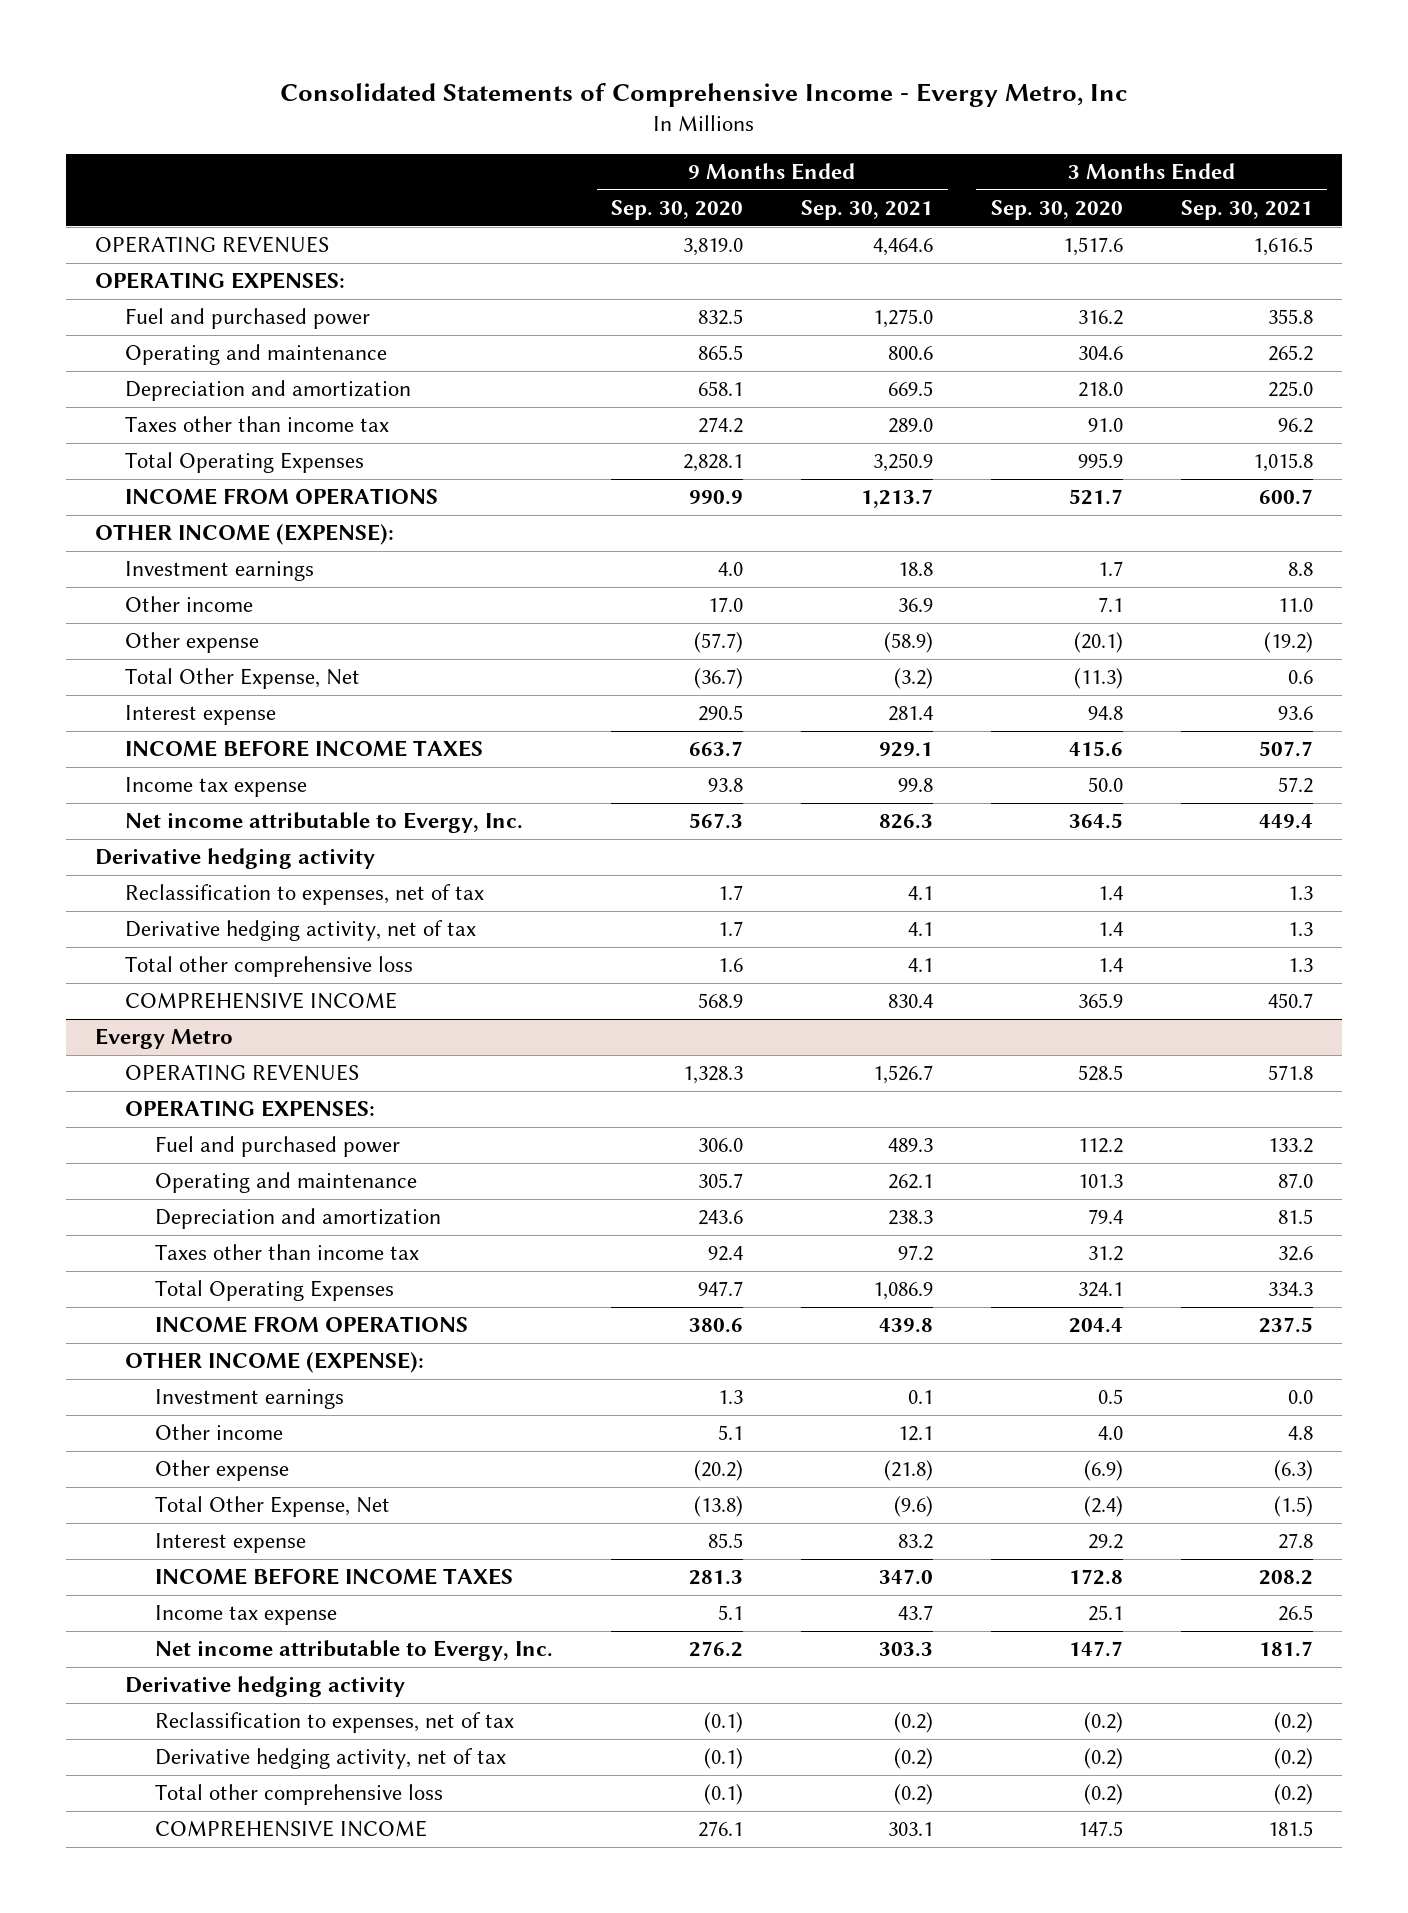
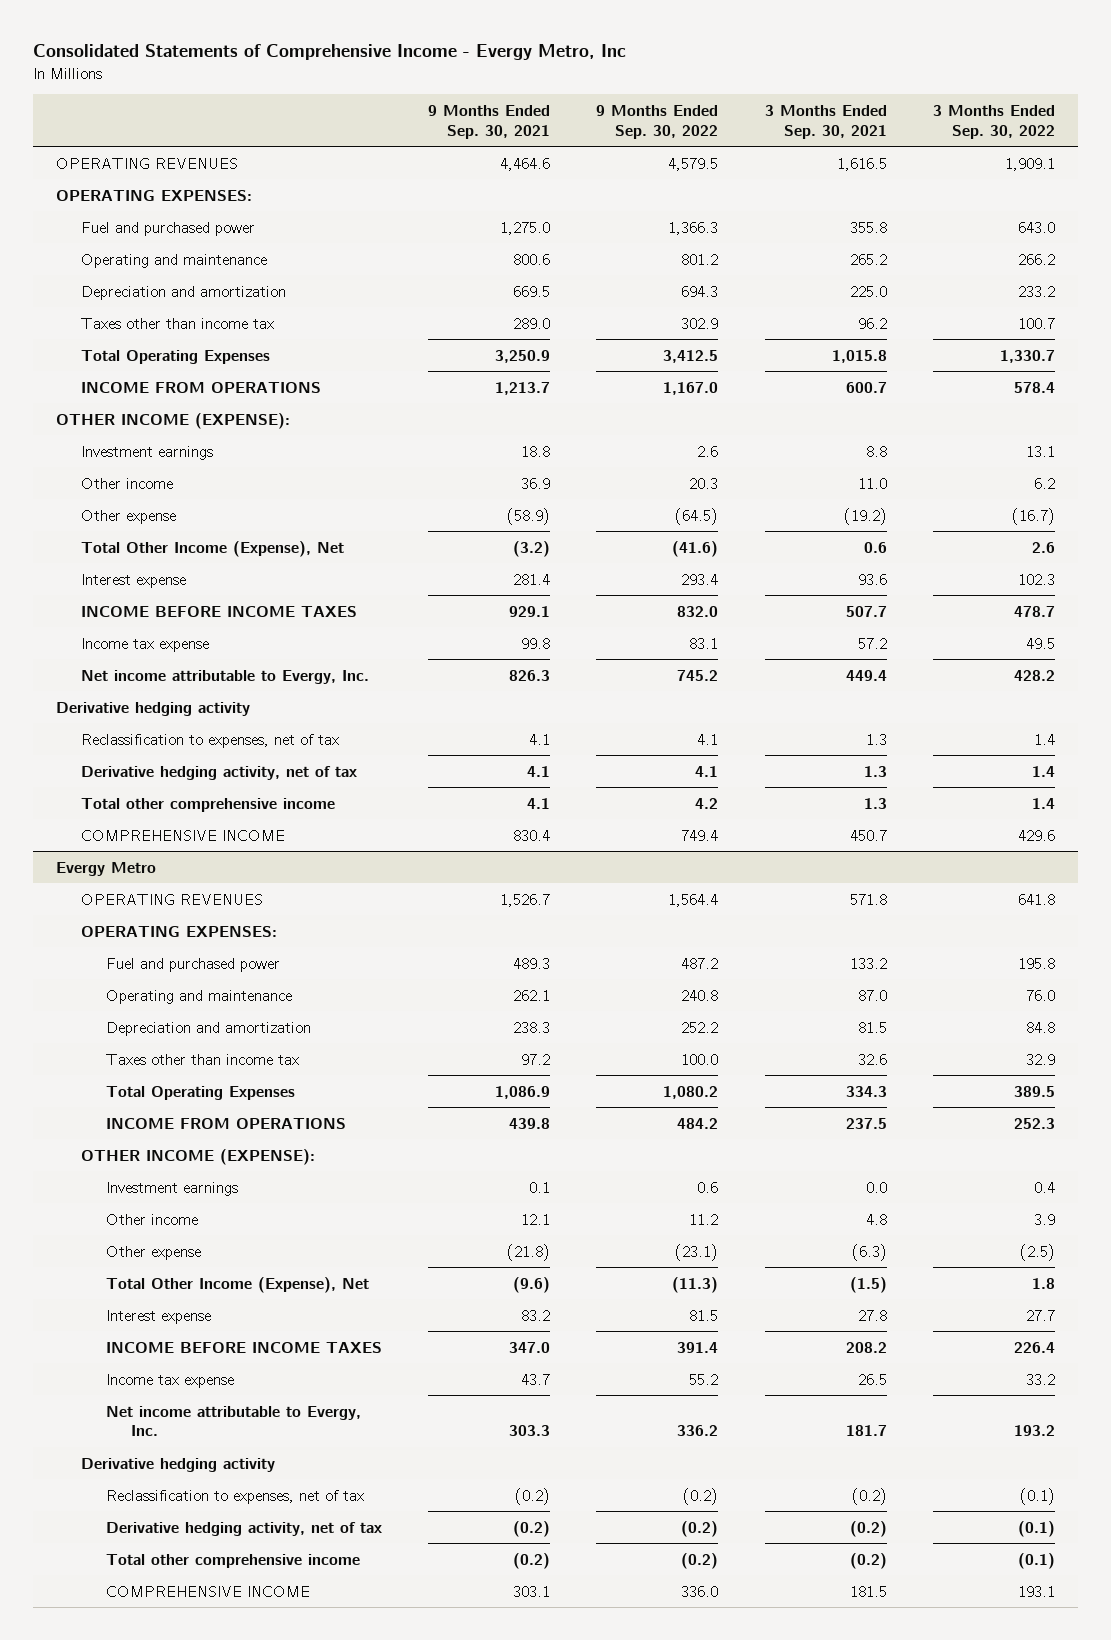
[611,199,744,220] Sep. 30, 2020 -> none
[990,199,1123,220] Sep. 30, 2020 -> none
none -> [596,104,719,139] 9 Months Ended Sep. 30, 2022
none -> [933,104,1056,139] 3 Months Ended Sep. 30, 2022
[125,668,361,690] Total Other Expense, Net -> [80,540,344,557] Total Other Income (Expense), Net
[125,956,414,978] Total other comprehensive loss -> [80,797,335,812] Total other comprehensive income
[155,1496,391,1518] Total Other Expense, Net -> [105,1276,369,1293] Total Other Income (Expense), Net
[155,1784,444,1806] Total other comprehensive loss -> [105,1553,360,1568] Total other comprehensive income

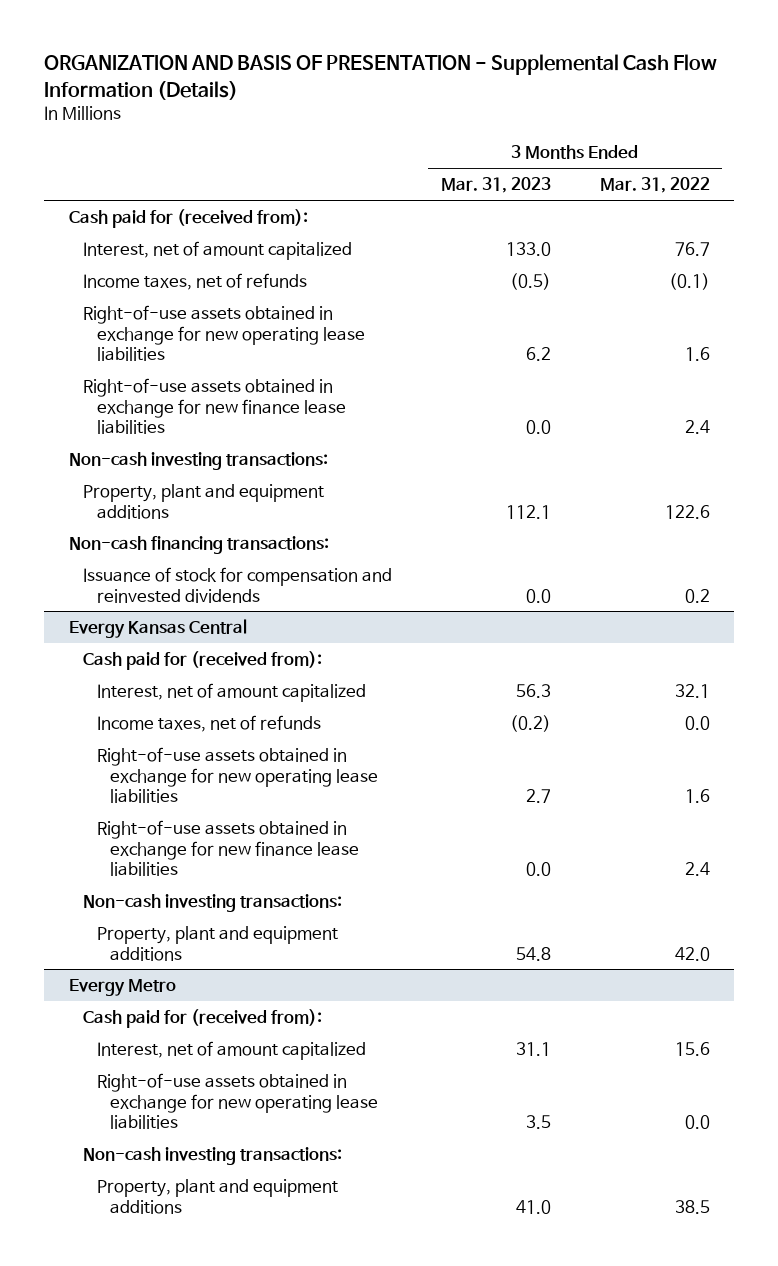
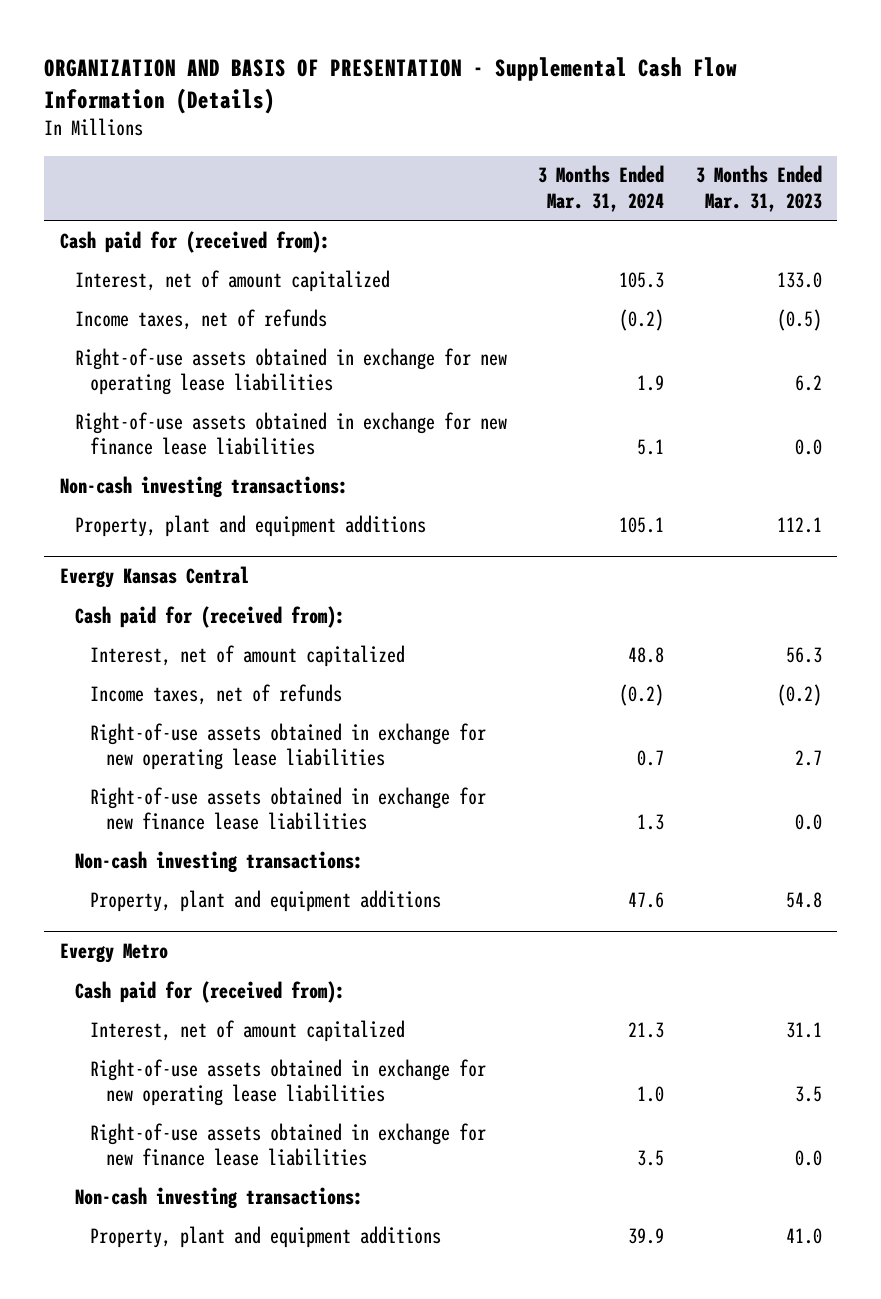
[599,177,710,194] Mar. 31, 2022 -> none
none -> [538,165,665,212] 3 Months Ended Mar. 31, 2024
[68,536,329,555] Non-cash financing transactions: -> none
[82,567,392,603] Issuance of stock for compensation and reinvested dividends -> none
none -> [90,1122,487,1167] Right-of-use assets obtained in exchange for new finance lease liabilities

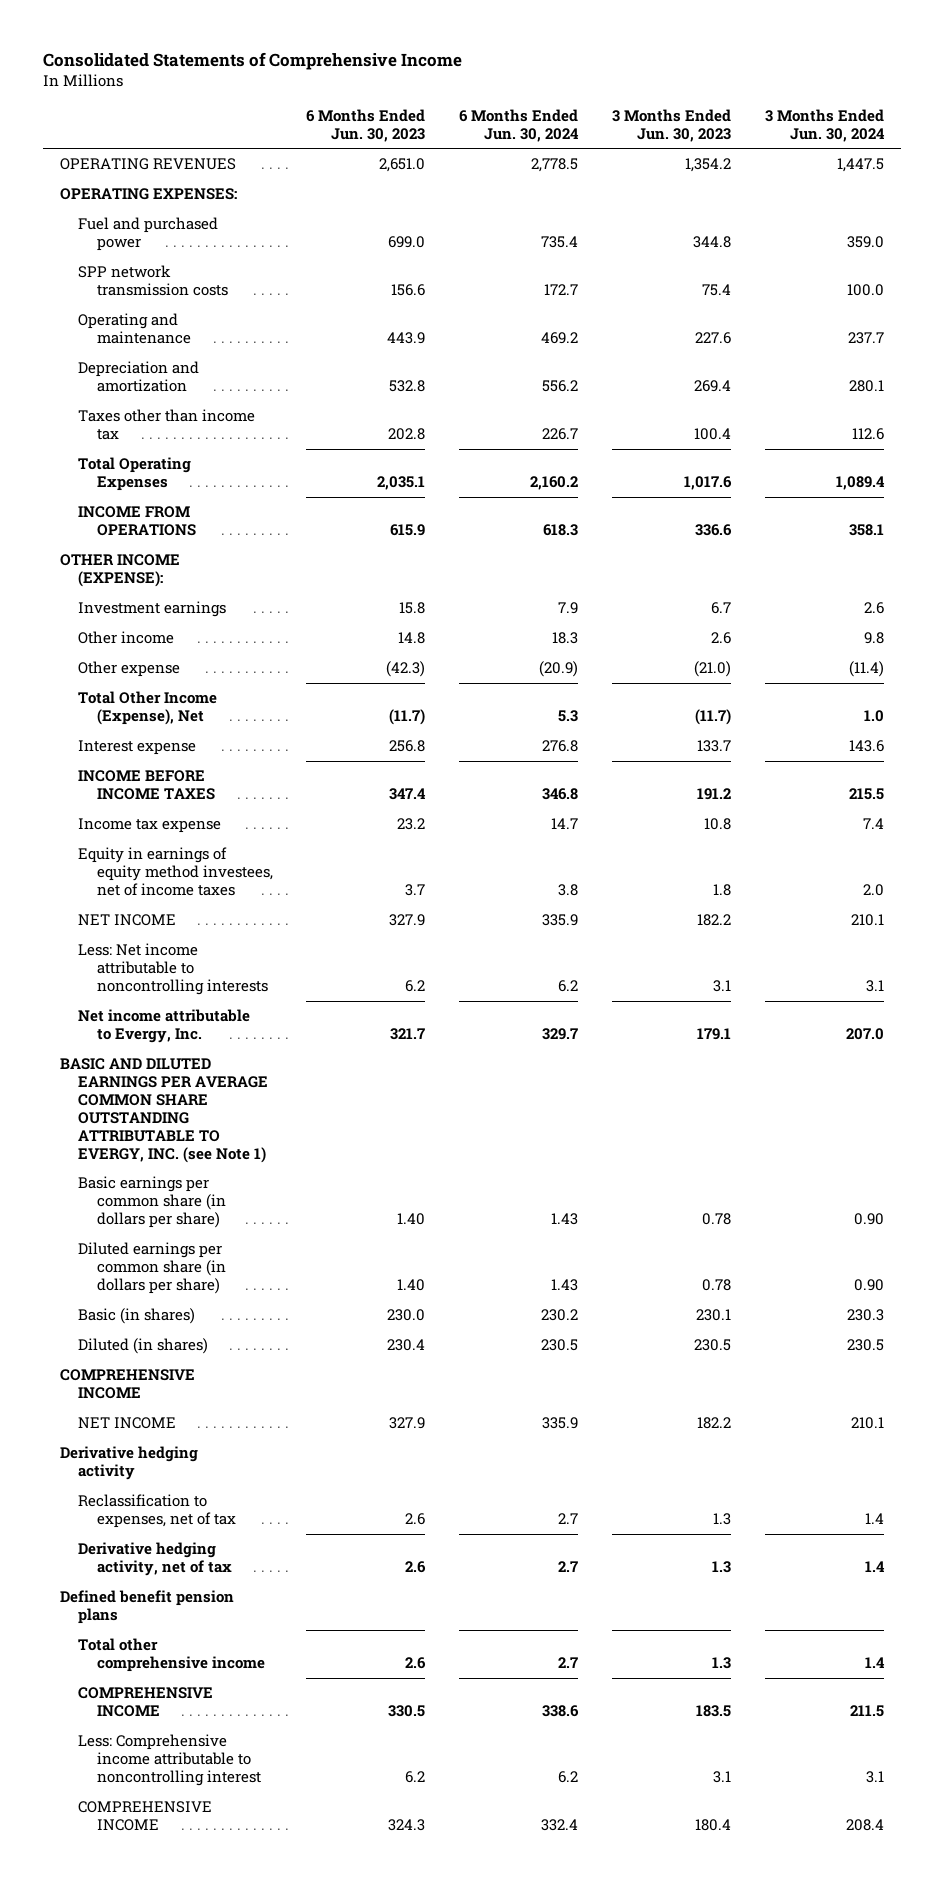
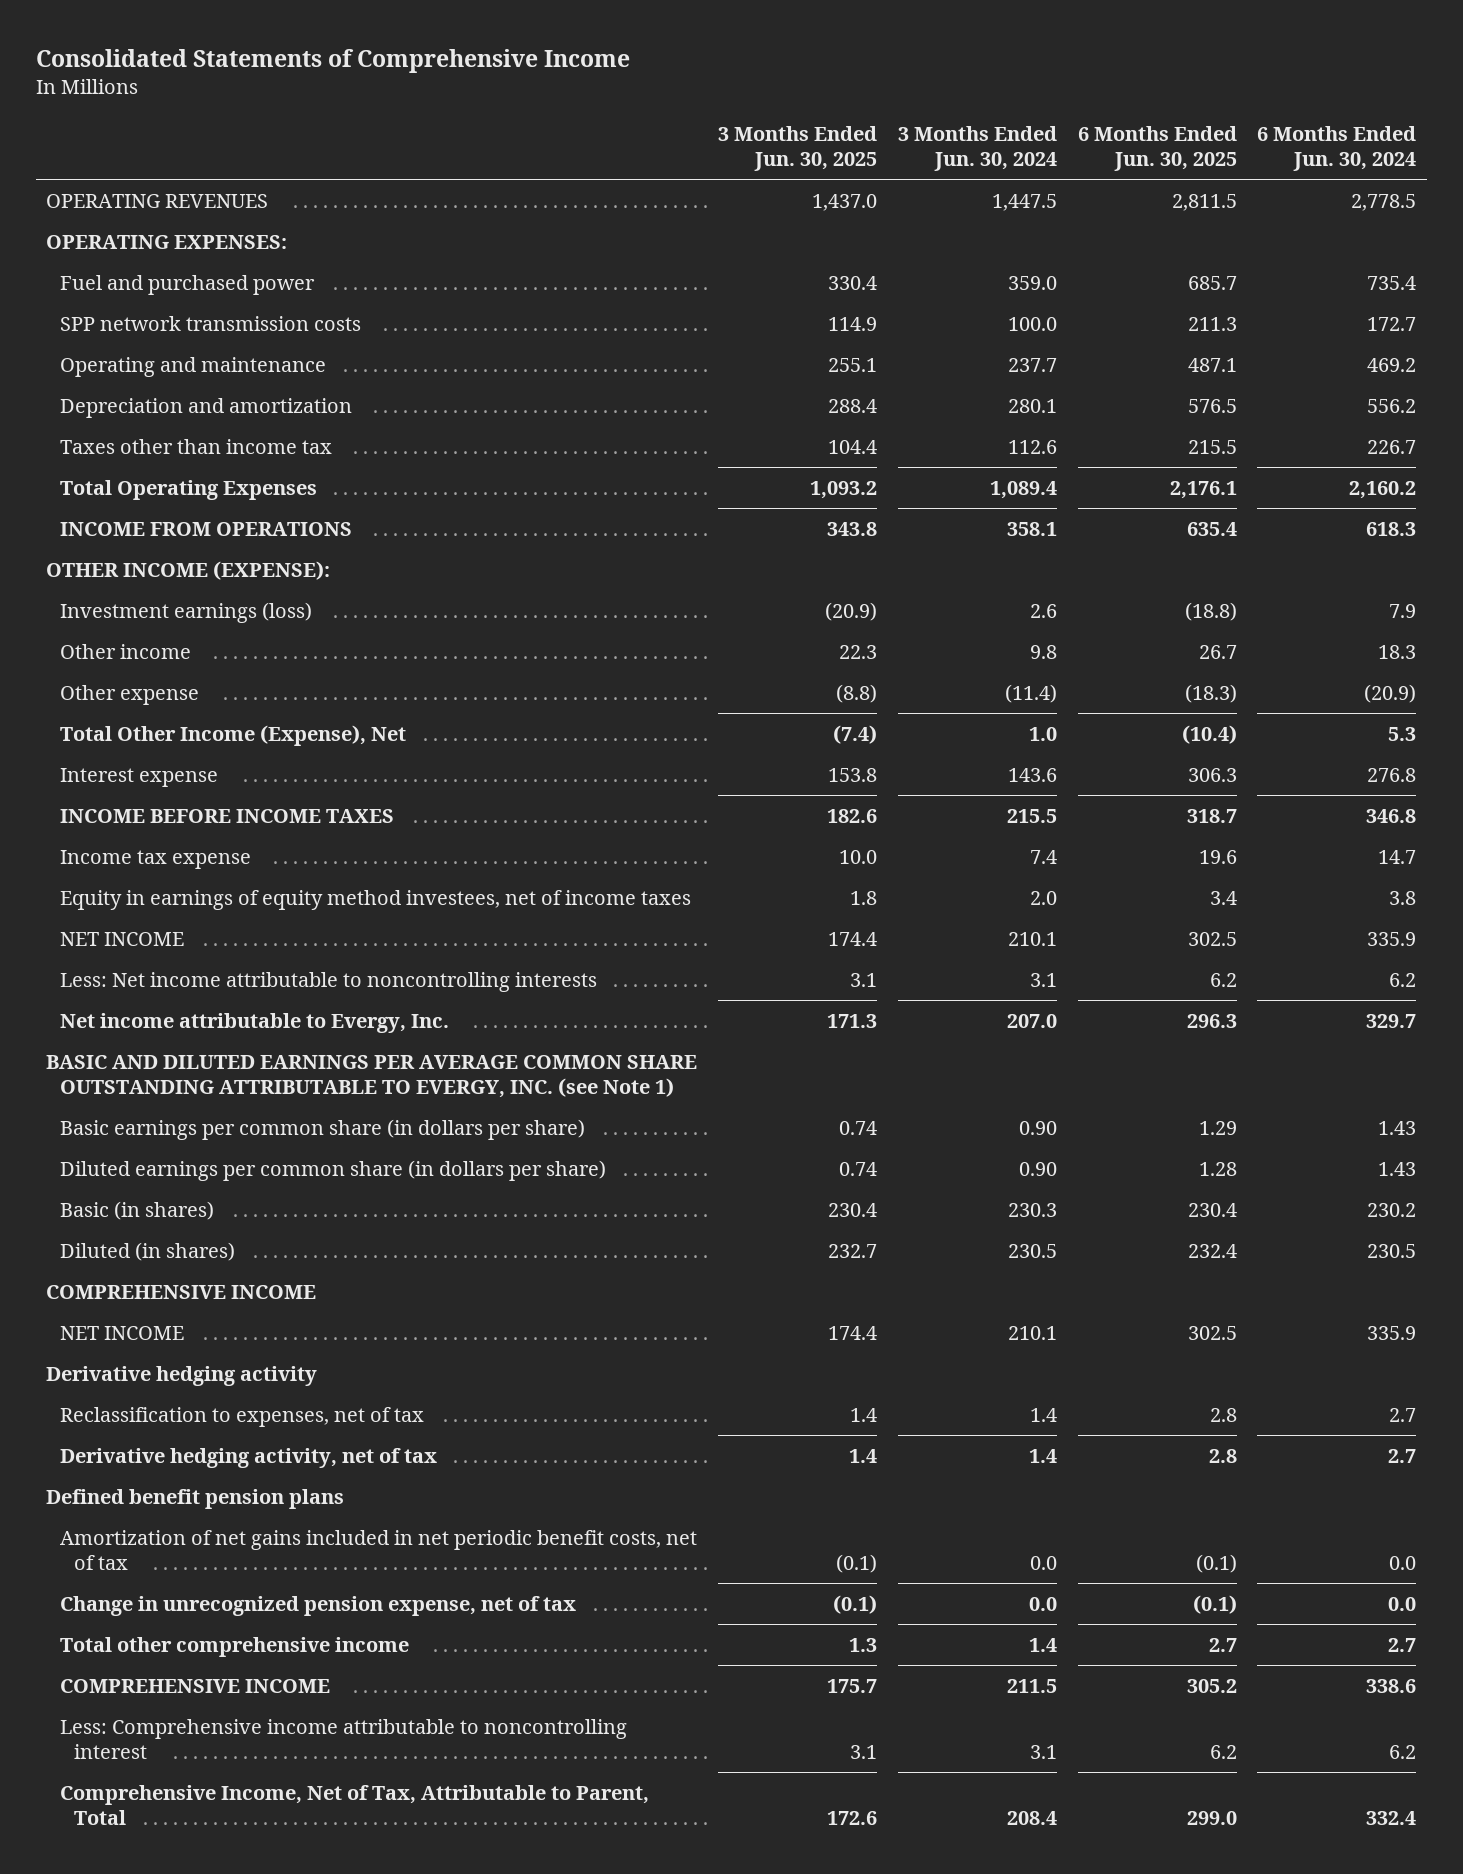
[306,108,426,142] 6 Months Ended Jun. 30, 2023 -> none
[612,108,732,142] 3 Months Ended Jun. 30, 2023 -> none
none -> [718,126,878,172] 3 Months Ended Jun. 30, 2025
none -> [1077,126,1237,172] 6 Months Ended Jun. 30, 2025
[78,601,227,618] Investment earnings -> [60,601,313,623] Investment earnings (loss)
none -> [60,1529,698,1570] Amortization of net gains included in net periodic benefit costs, net of tax
none -> [60,1595,577,1616] Change in unrecognized pension expense, net of tax
[78,1801,213,1832] COMPREHENSIVE INCOME -> [60,1784,650,1825] Comprehensive Income, Net of Tax, Attributable to Parent, Total

